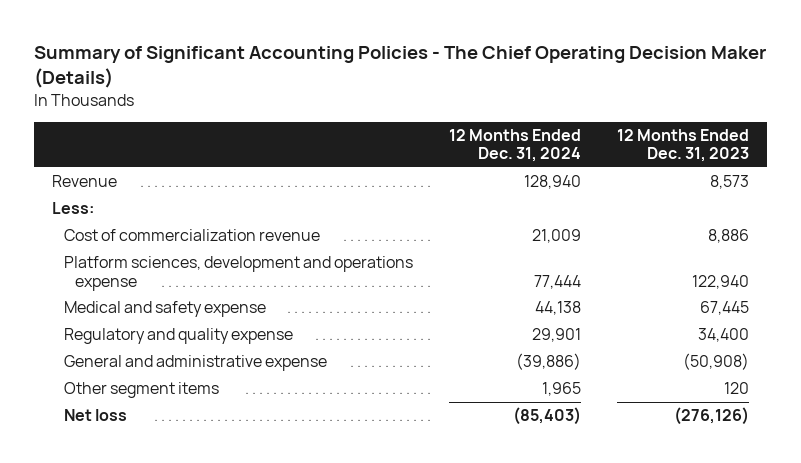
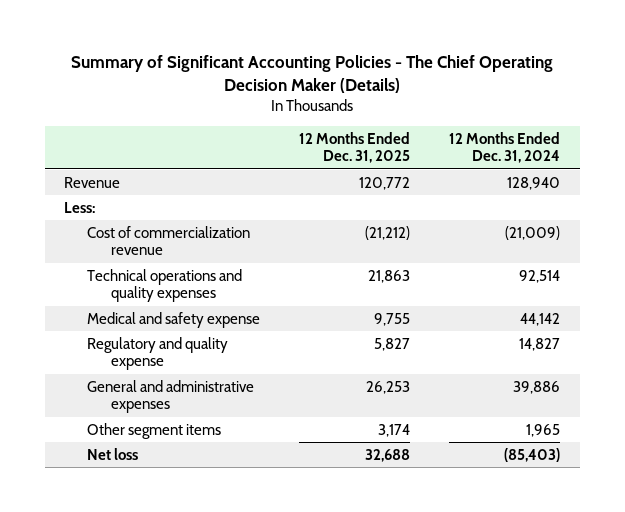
[617,128,750,163] 12 Months Ended Dec. 31, 2023 -> none
none -> [299,132,411,164] 12 Months Ended Dec. 31, 2025
[63,256,413,291] Platform sciences, development and operations expense -> none
[531,229,581,244] 21,009 -> [505,225,561,240] (21,009)
none -> [87,268,243,303] Technical operations and quality expenses
[534,301,581,316] 44,138 -> [520,312,561,326] 44,142
[531,328,581,343] 29,901 -> [519,337,561,351] 14,827
[63,355,327,372] General and administrative expense -> [87,379,255,414] General and administrative expenses
[515,353,581,371] (39,886) -> [513,380,561,394] 39,886

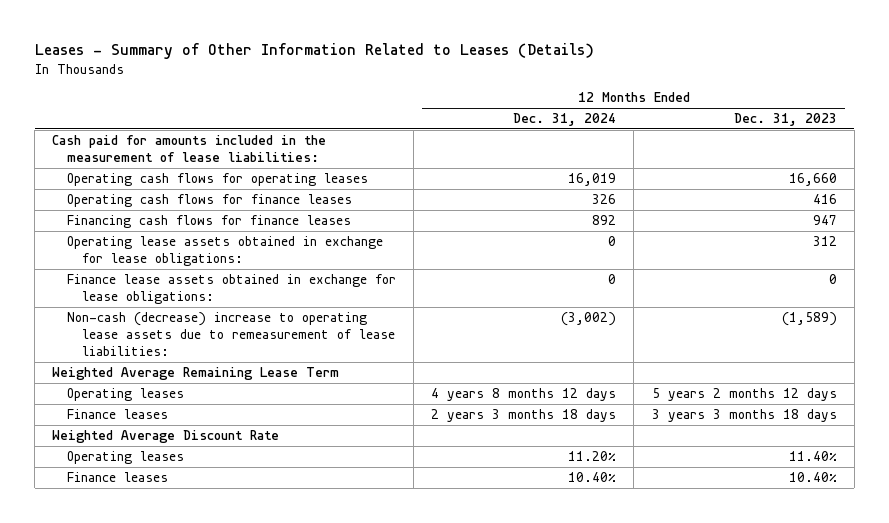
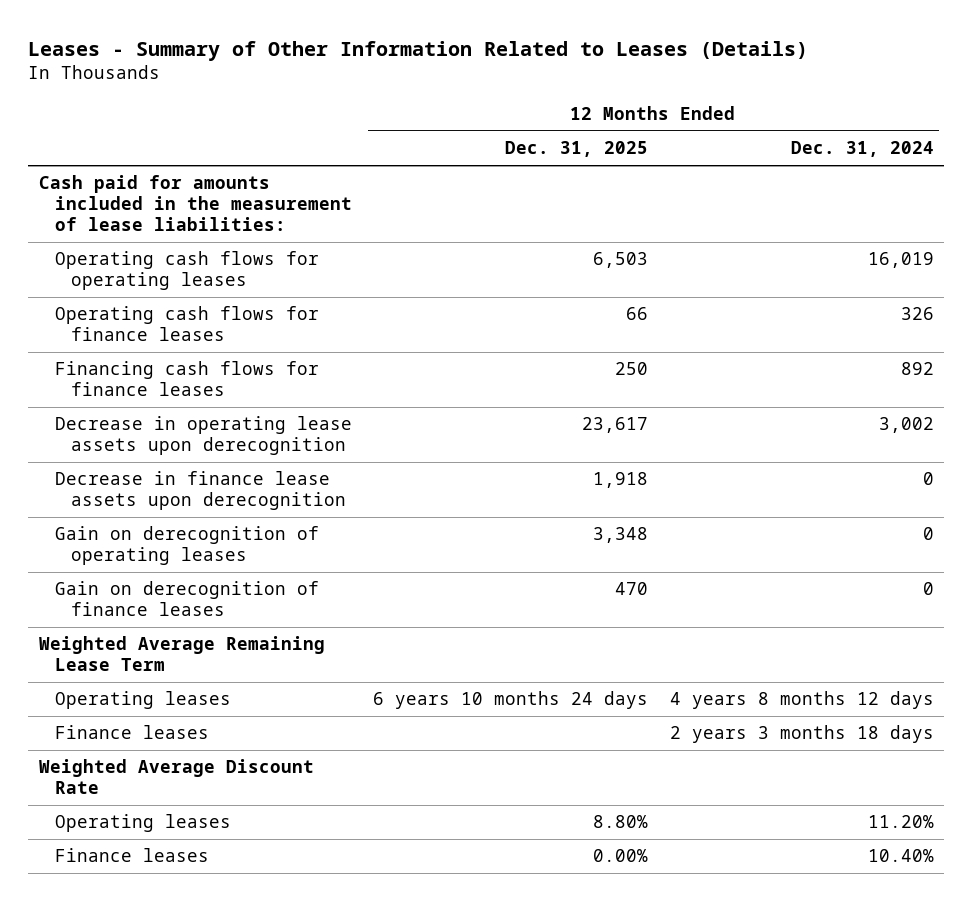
[733,113,837,127] Dec. 31, 2023 -> none
none -> [505,141,649,158] Dec. 31, 2025
[66,236,383,266] Operating lease assets obtained in exchange for lease obligations: -> none
[66,274,396,304] Finance lease assets obtained in exchange for lease obligations: -> none
[66,312,395,356] Non-cash (decrease) increase to operating lease assets due to remeasurement of lease liabilities: -> none
none -> [54,416,352,456] Decrease in operating lease assets upon derecognition
none -> [54,471,346,511] Decrease in finance lease assets upon derecognition
none -> [54,526,319,566] Gain on derecognition of operating leases
none -> [54,581,319,617] Gain on derecognition of finance leases

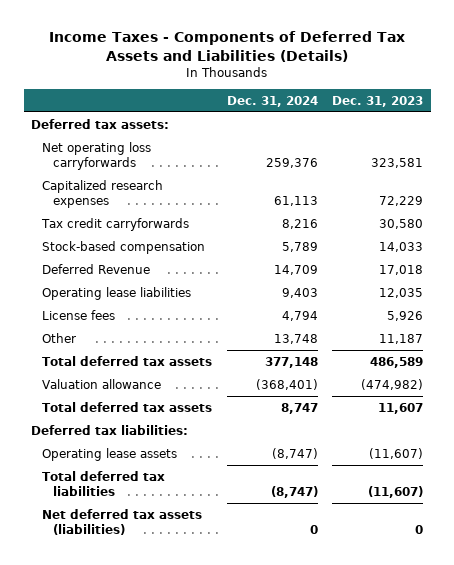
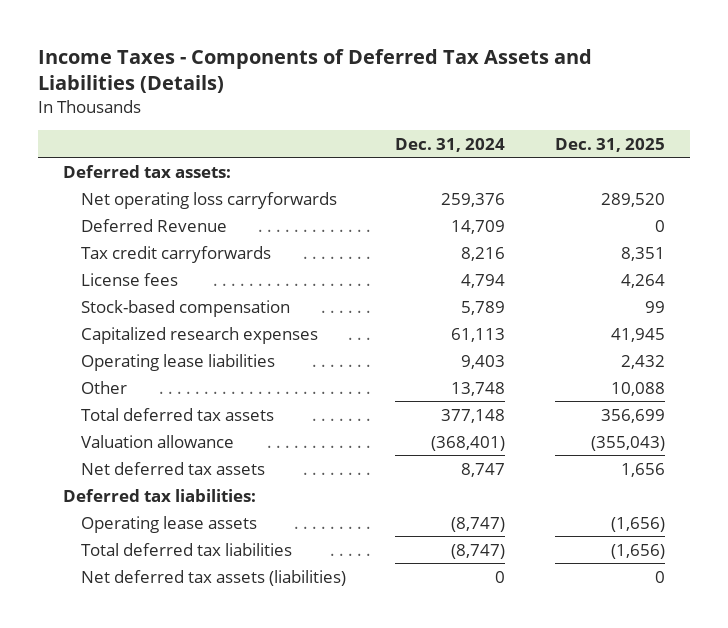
[332,95,424,107] Dec. 31, 2023 -> none
none -> [554,137,665,152] Dec. 31, 2025
[41,263,150,274] Deferred Revenue -> [80,218,227,232] Deferred Revenue
[41,309,115,320] License fees -> [80,272,178,286] License fees
[41,179,163,208] Capitalized research expenses -> [80,326,318,344] Capitalized research expenses
[41,401,212,412] Total deferred tax assets -> [80,461,265,475] Net deferred tax assets

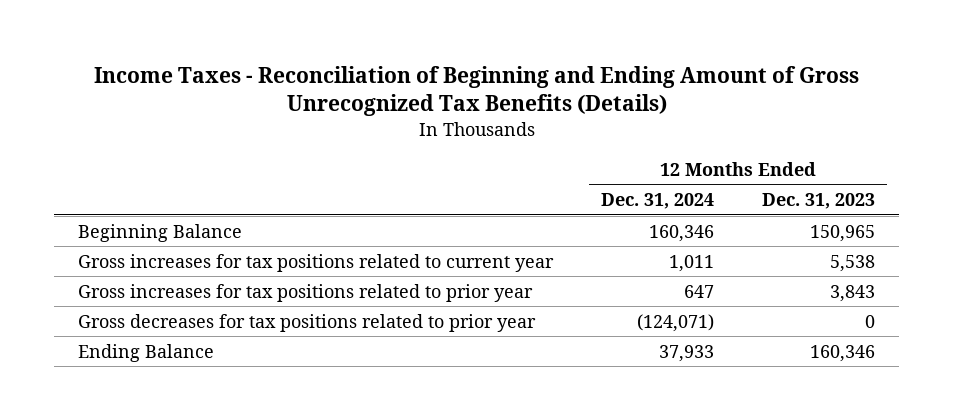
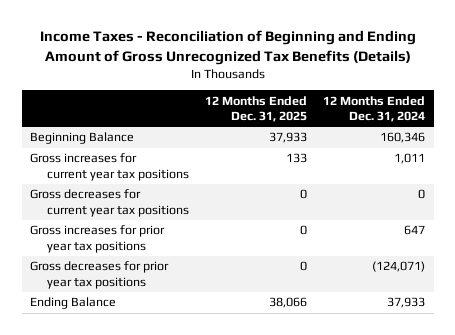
[762,193,876,210] Dec. 31, 2023 -> none
none -> [205,95,308,122] 12 Months Ended Dec. 31, 2025
[78,253,555,272] Gross increases for tax positions related to current year -> [29,153,189,181] Gross increases for current year tax positions
none -> [29,189,189,217] Gross decreases for current year tax positions
[78,283,534,302] Gross increases for tax positions related to prior year -> [29,225,165,253] Gross increases for prior year tax positions
[78,313,537,332] Gross decreases for tax positions related to prior year -> [29,261,169,289] Gross decreases for prior year tax positions

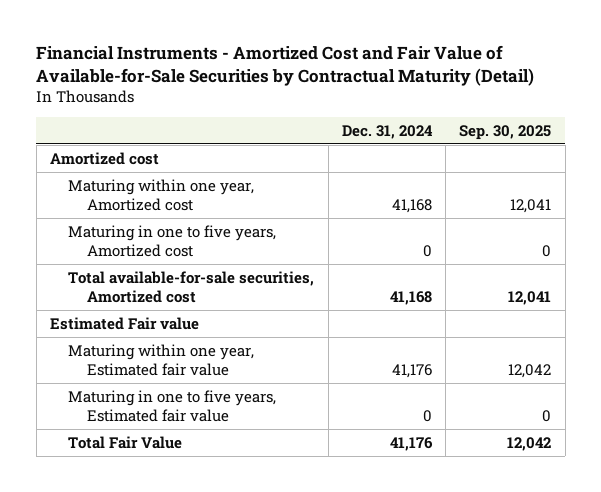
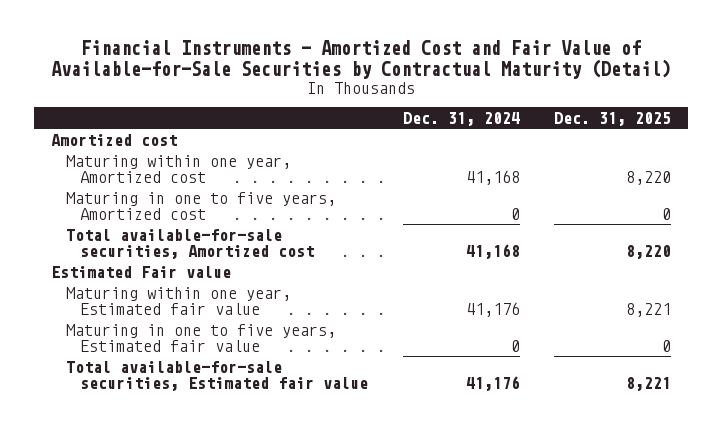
[459,124,552,140] Sep. 30, 2025 -> none
none -> [553,112,671,127] Dec. 31, 2025
[68,435,183,449] Total Fair Value -> [65,360,369,391] Total available-for-sale securities, Estimated fair value

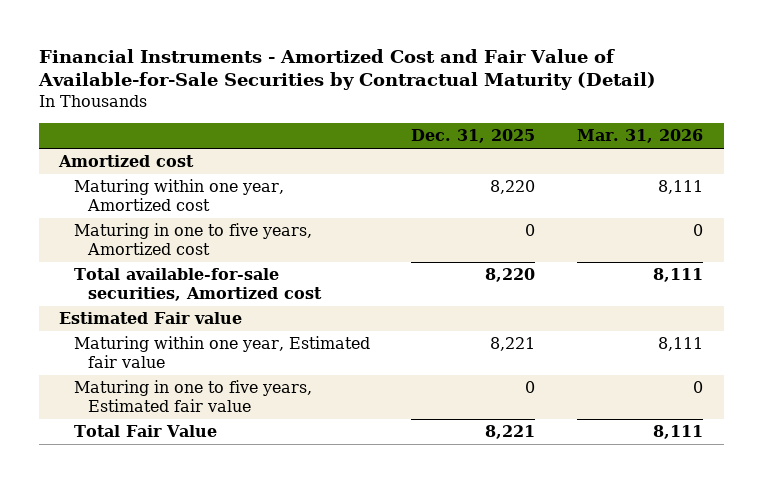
[402,112,520,127] Dec. 31, 2024 -> none
none -> [577,128,704,143] Mar. 31, 2026
[65,360,369,391] Total available-for-sale securities, Estimated fair value -> [73,425,217,438] Total Fair Value

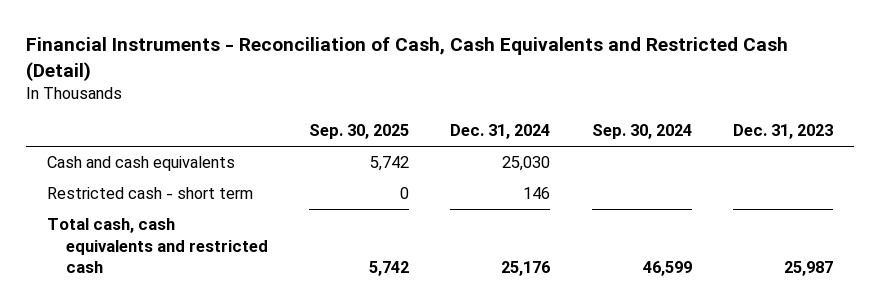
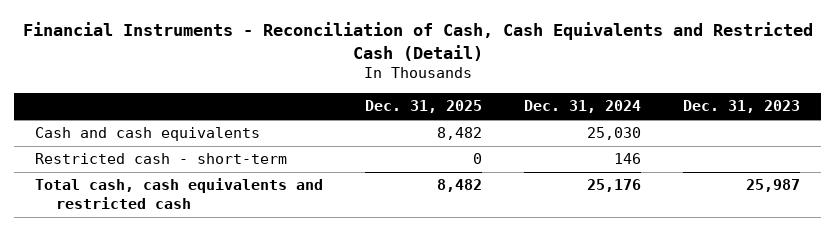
[309,124,410,140] Sep. 30, 2025 -> none
[591,124,692,140] Sep. 30, 2024 -> none
none -> [365,100,483,114] Dec. 31, 2025
[46,187,253,200] Restricted cash - short term -> [34,153,287,165] Restricted cash - short-term

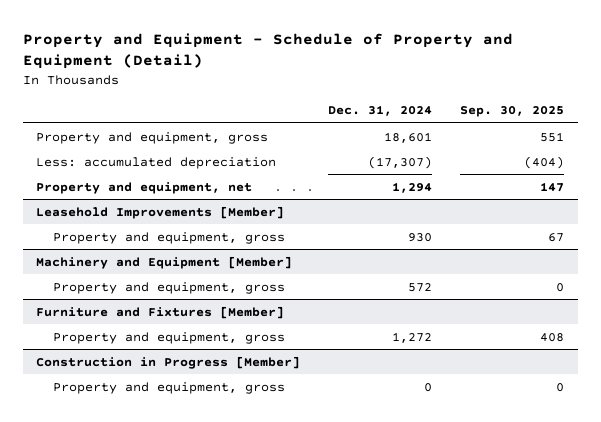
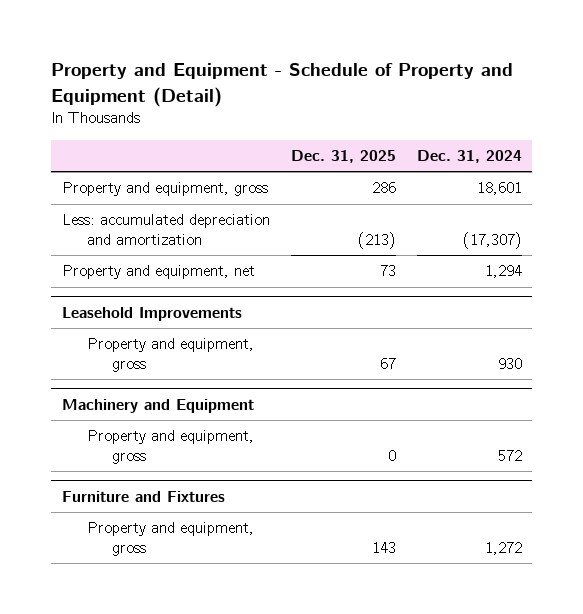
[460,106,565,118] Sep. 30, 2025 -> none
none -> [290,150,396,164] Dec. 31, 2025
[36,156,277,169] Less: accumulated depreciation -> [61,214,270,245] Less: accumulated depreciation and amortization
[36,205,285,219] Leasehold Improvements [Member] -> [61,307,242,322] Leasehold Improvements
[36,255,293,269] Machinery and Equipment [Member] -> [61,399,254,414] Machinery and Equipment
[36,305,285,319] Furniture and Fixtures [Member] -> [61,491,225,503] Furniture and Fixtures
[36,355,301,369] Construction in Progress [Member] -> none
[53,381,286,394] Property and equipment, gross -> none

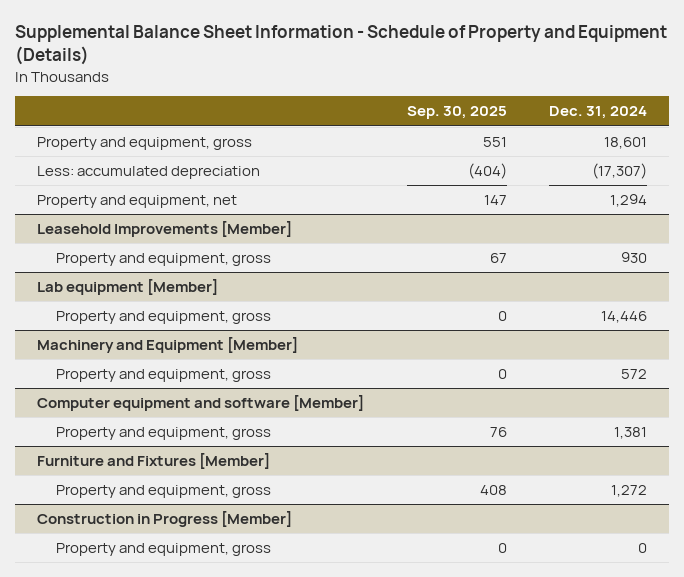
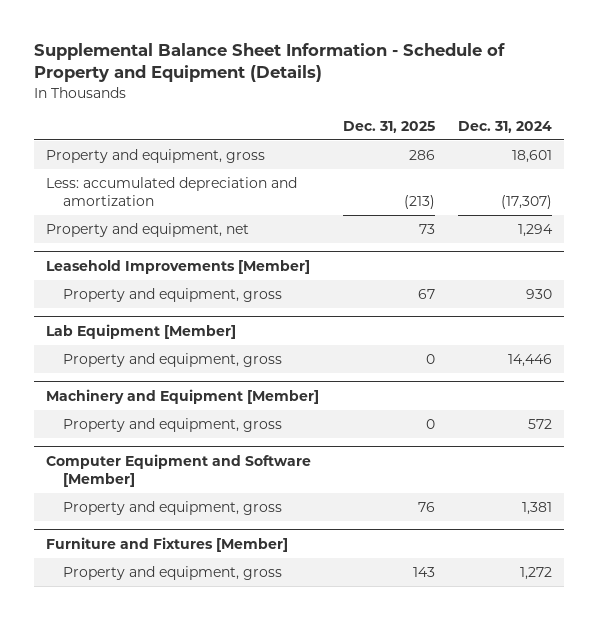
[406,106,507,120] Sep. 30, 2025 -> none
none -> [342,120,435,133] Dec. 31, 2025
[36,166,260,180] Less: accumulated depreciation -> [46,177,298,206] Less: accumulated depreciation and amortization
[36,279,218,296] Lab equipment [Member] -> [46,323,237,339] Lab Equipment [Member]
[36,395,364,412] Computer equipment and software [Member] -> [46,453,312,487] Computer Equipment and Software [Member]
[36,511,292,528] Construction in Progress [Member] -> none
[55,543,271,557] Property and equipment, gross -> none

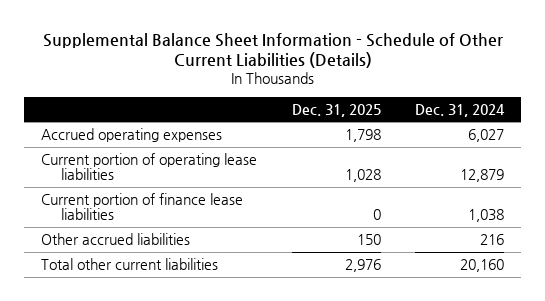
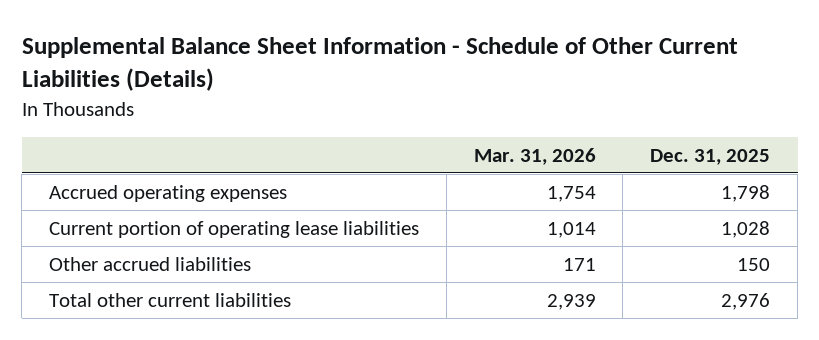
[415,103,506,117] Dec. 31, 2024 -> none
none -> [473,147,596,165] Mar. 31, 2026
[41,193,244,221] Current portion of finance lease liabilities -> none

